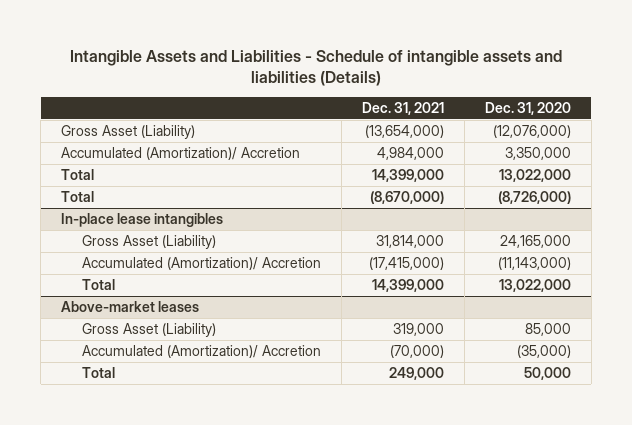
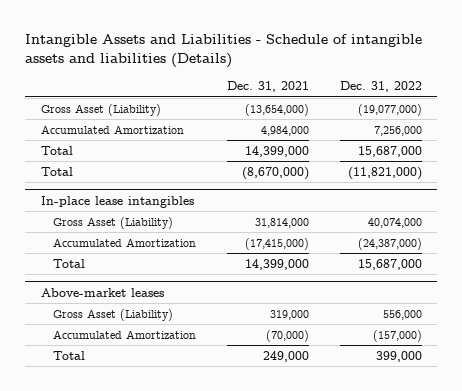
[484,101,571,115] Dec. 31, 2020 -> none
none -> [339,81,422,93] Dec. 31, 2022
[60,146,300,160] Accumulated (Amortization)/ Accretion -> [40,124,184,134] Accumulated Amortization
[82,256,322,270] Accumulated (Amortization)/ Accretion -> [53,237,197,247] Accumulated Amortization
[82,344,322,358] Accumulated (Amortization)/ Accretion -> [53,329,197,339] Accumulated Amortization

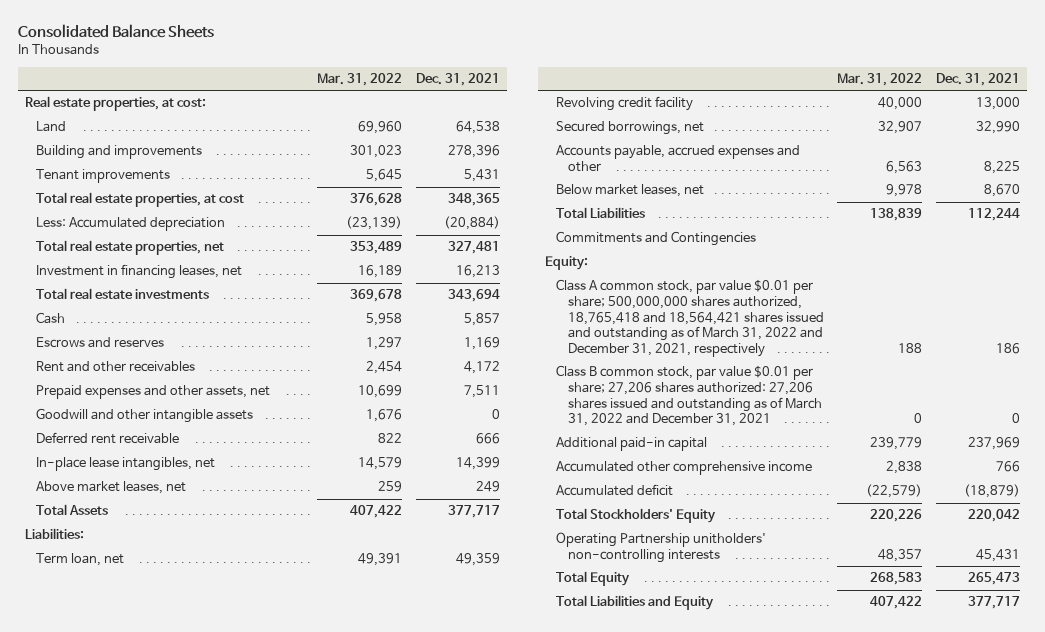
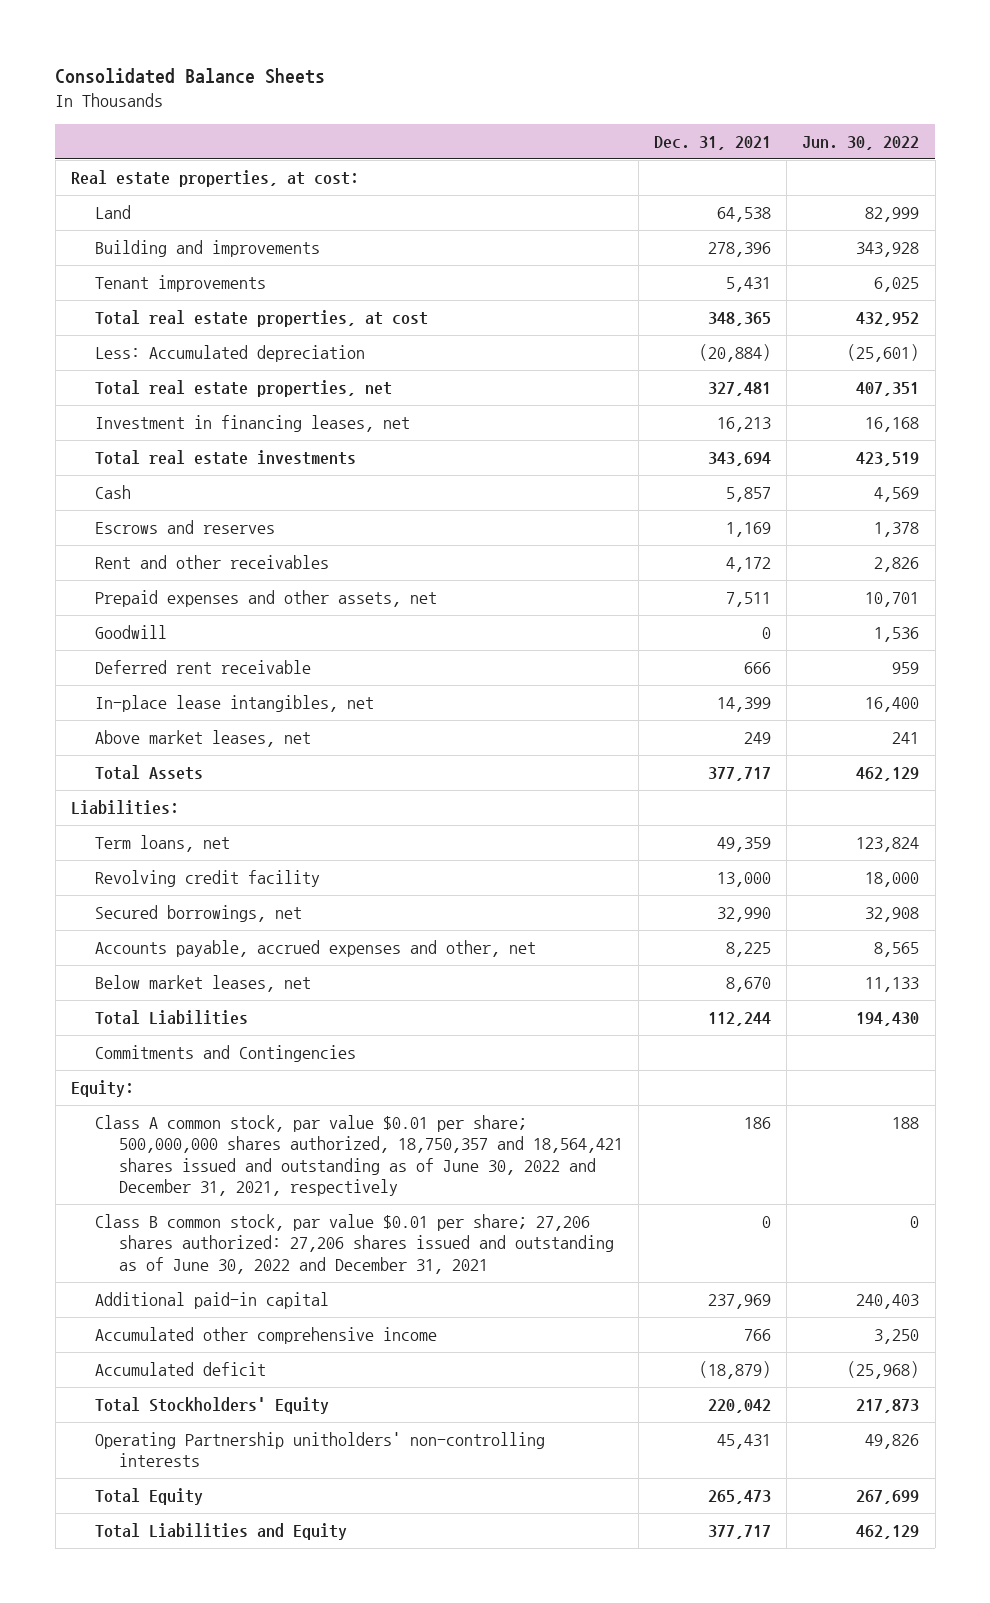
[317,73,403,87] Mar. 31, 2022 -> none
none -> [802,135,920,150] Jun. 30, 2022
[36,408,254,424] Goodwill and other intangible assets -> [94,625,167,640] Goodwill
[36,553,125,567] Term loan, net -> [94,835,230,853] Term loans, net
[556,145,801,172] Accounts payable, accrued expenses and other -> [94,940,536,958] Accounts payable, accrued expenses and other, net
[556,279,824,357] Class A common stock, par value $0.01 per share; 500,000,000 shares authorized, 18,765,418 and 18,564,421 shares issued and outstanding as of March 31, 2022 and December 31, 2021, respectively -> [94,1115,623,1196] Class A common stock, par value $0.01 per share; 500,000,000 shares authorized, 18,750,357 and 18,564,421 shares issued and outstanding as of June 30, 2022 and December 31, 2021, respectively
[556,365,822,427] Class B common stock, par value $0.01 per share; 27,206 shares authorized: 27,206 shares issued and outstanding as of March 31, 2022 and December 31, 2021 -> [94,1214,614,1274] Class B common stock, par value $0.01 per share; 27,206 shares authorized: 27,206 shares issued and outstanding as of June 30, 2022 and December 31, 2021

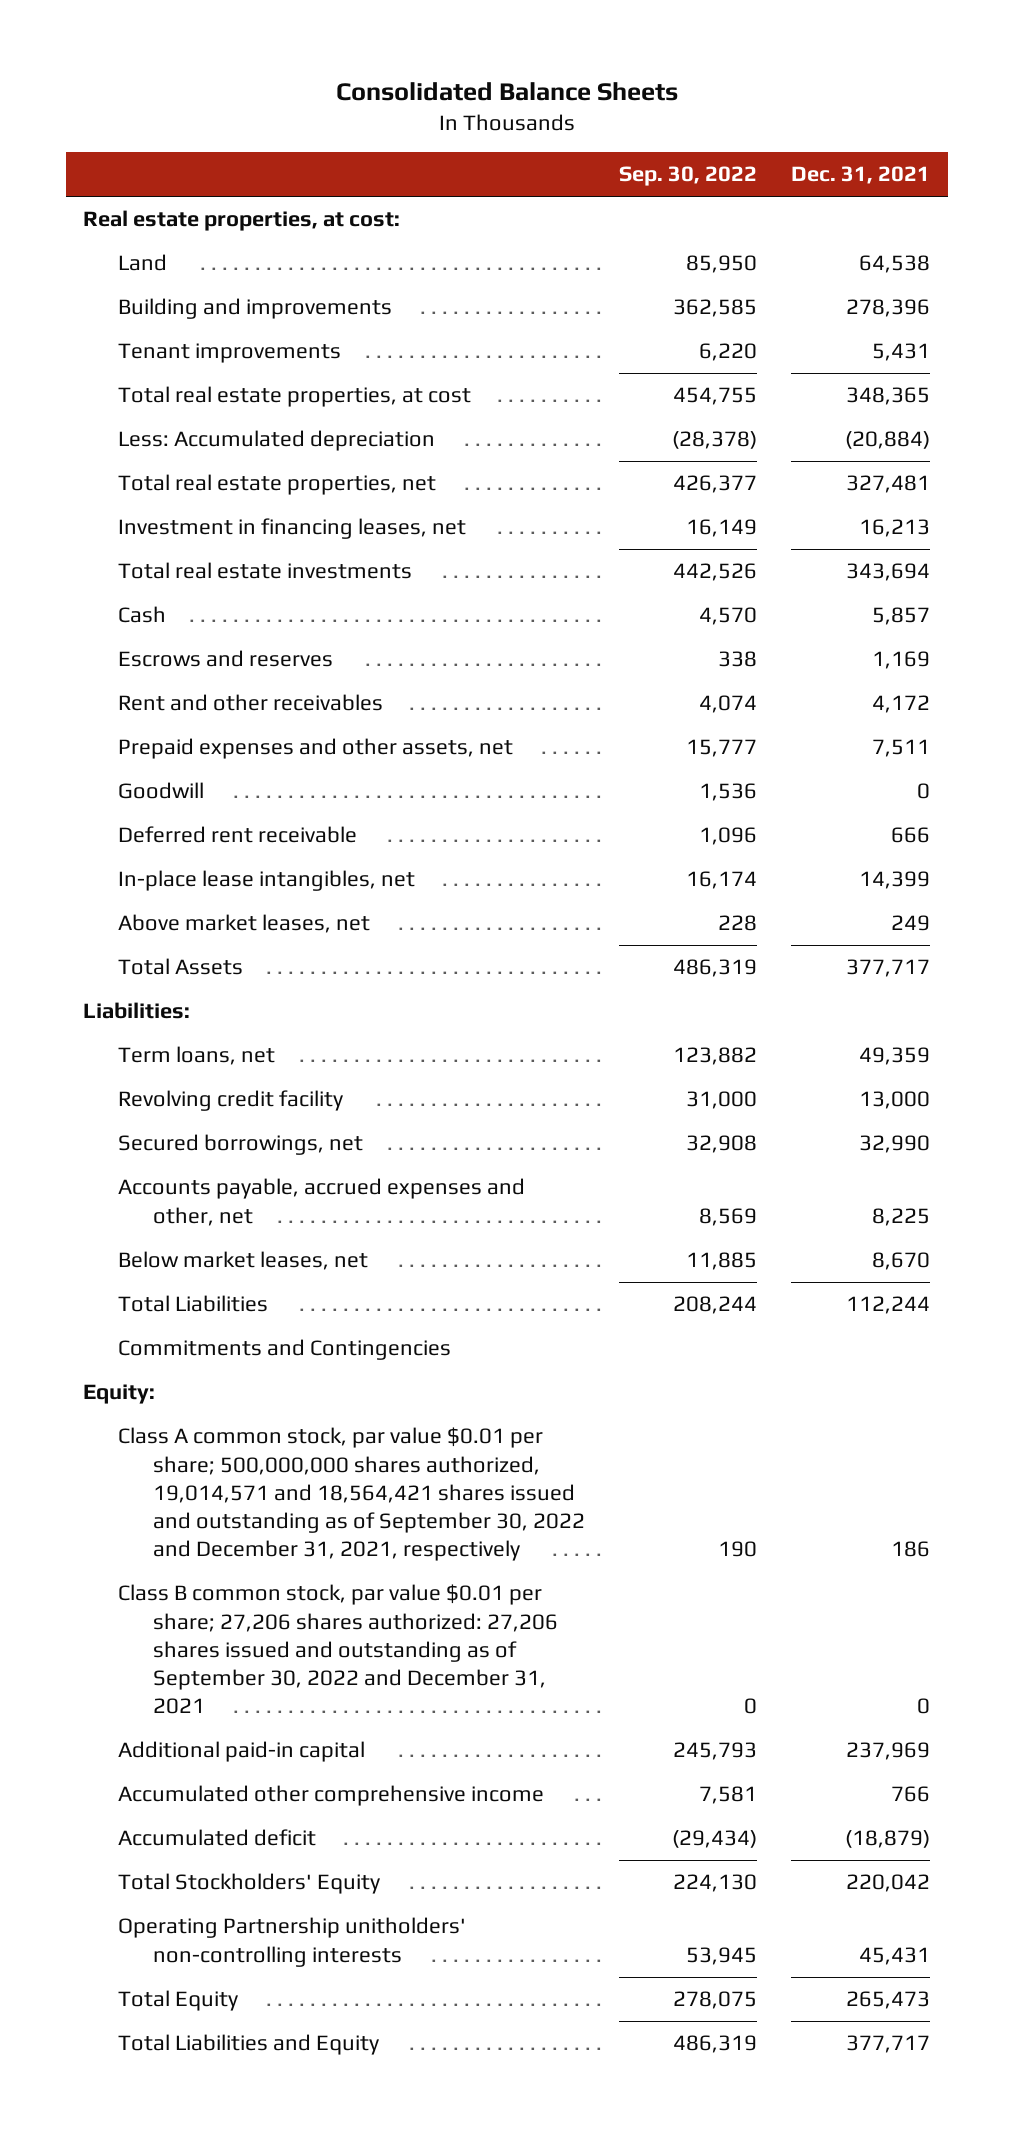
[802,135,920,150] Jun. 30, 2022 -> none
none -> [619,166,758,187] Sep. 30, 2022
[94,1115,623,1196] Class A common stock, par value $0.01 per share; 500,000,000 shares authorized, 18,750,357 and 18,564,421 shares issued and outstanding as of June 30, 2022 and December 31, 2021, respectively -> [117,1427,585,1562] Class A common stock, par value $0.01 per share; 500,000,000 shares authorized, 19,014,571 and 18,564,421 shares issued and outstanding as of September 30, 2022 and December 31, 2021, respectively
[94,1214,614,1274] Class B common stock, par value $0.01 per share; 27,206 shares authorized: 27,206 shares issued and outstanding as of June 30, 2022 and December 31, 2021 -> [117,1584,558,1715] Class B common stock, par value $0.01 per share; 27,206 shares authorized: 27,206 shares issued and outstanding as of September 30, 2022 and December 31, 2021

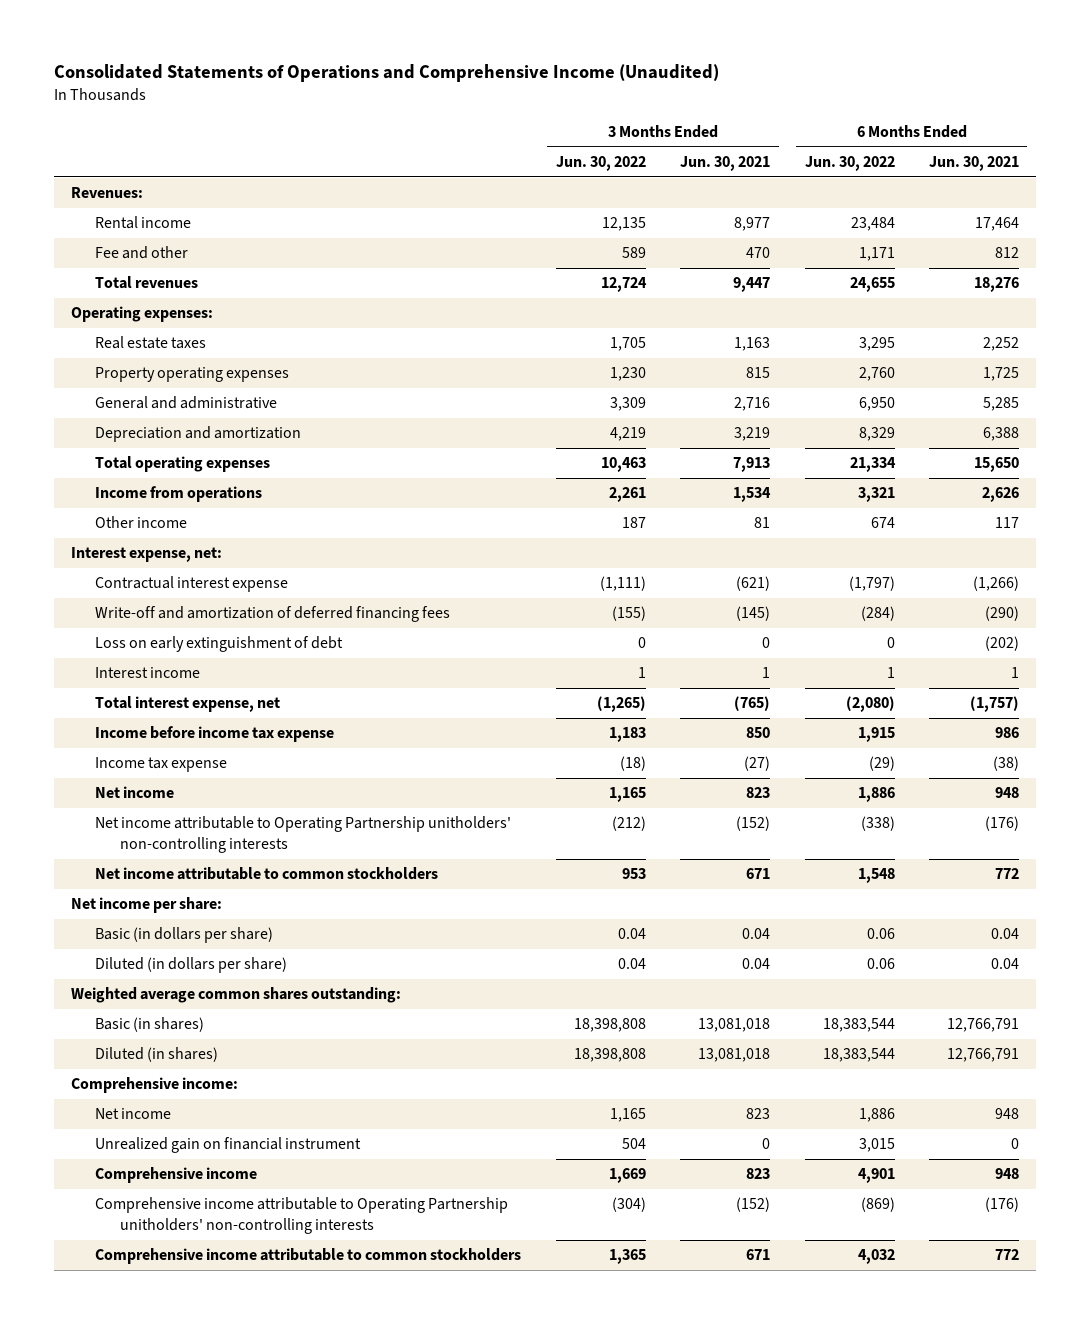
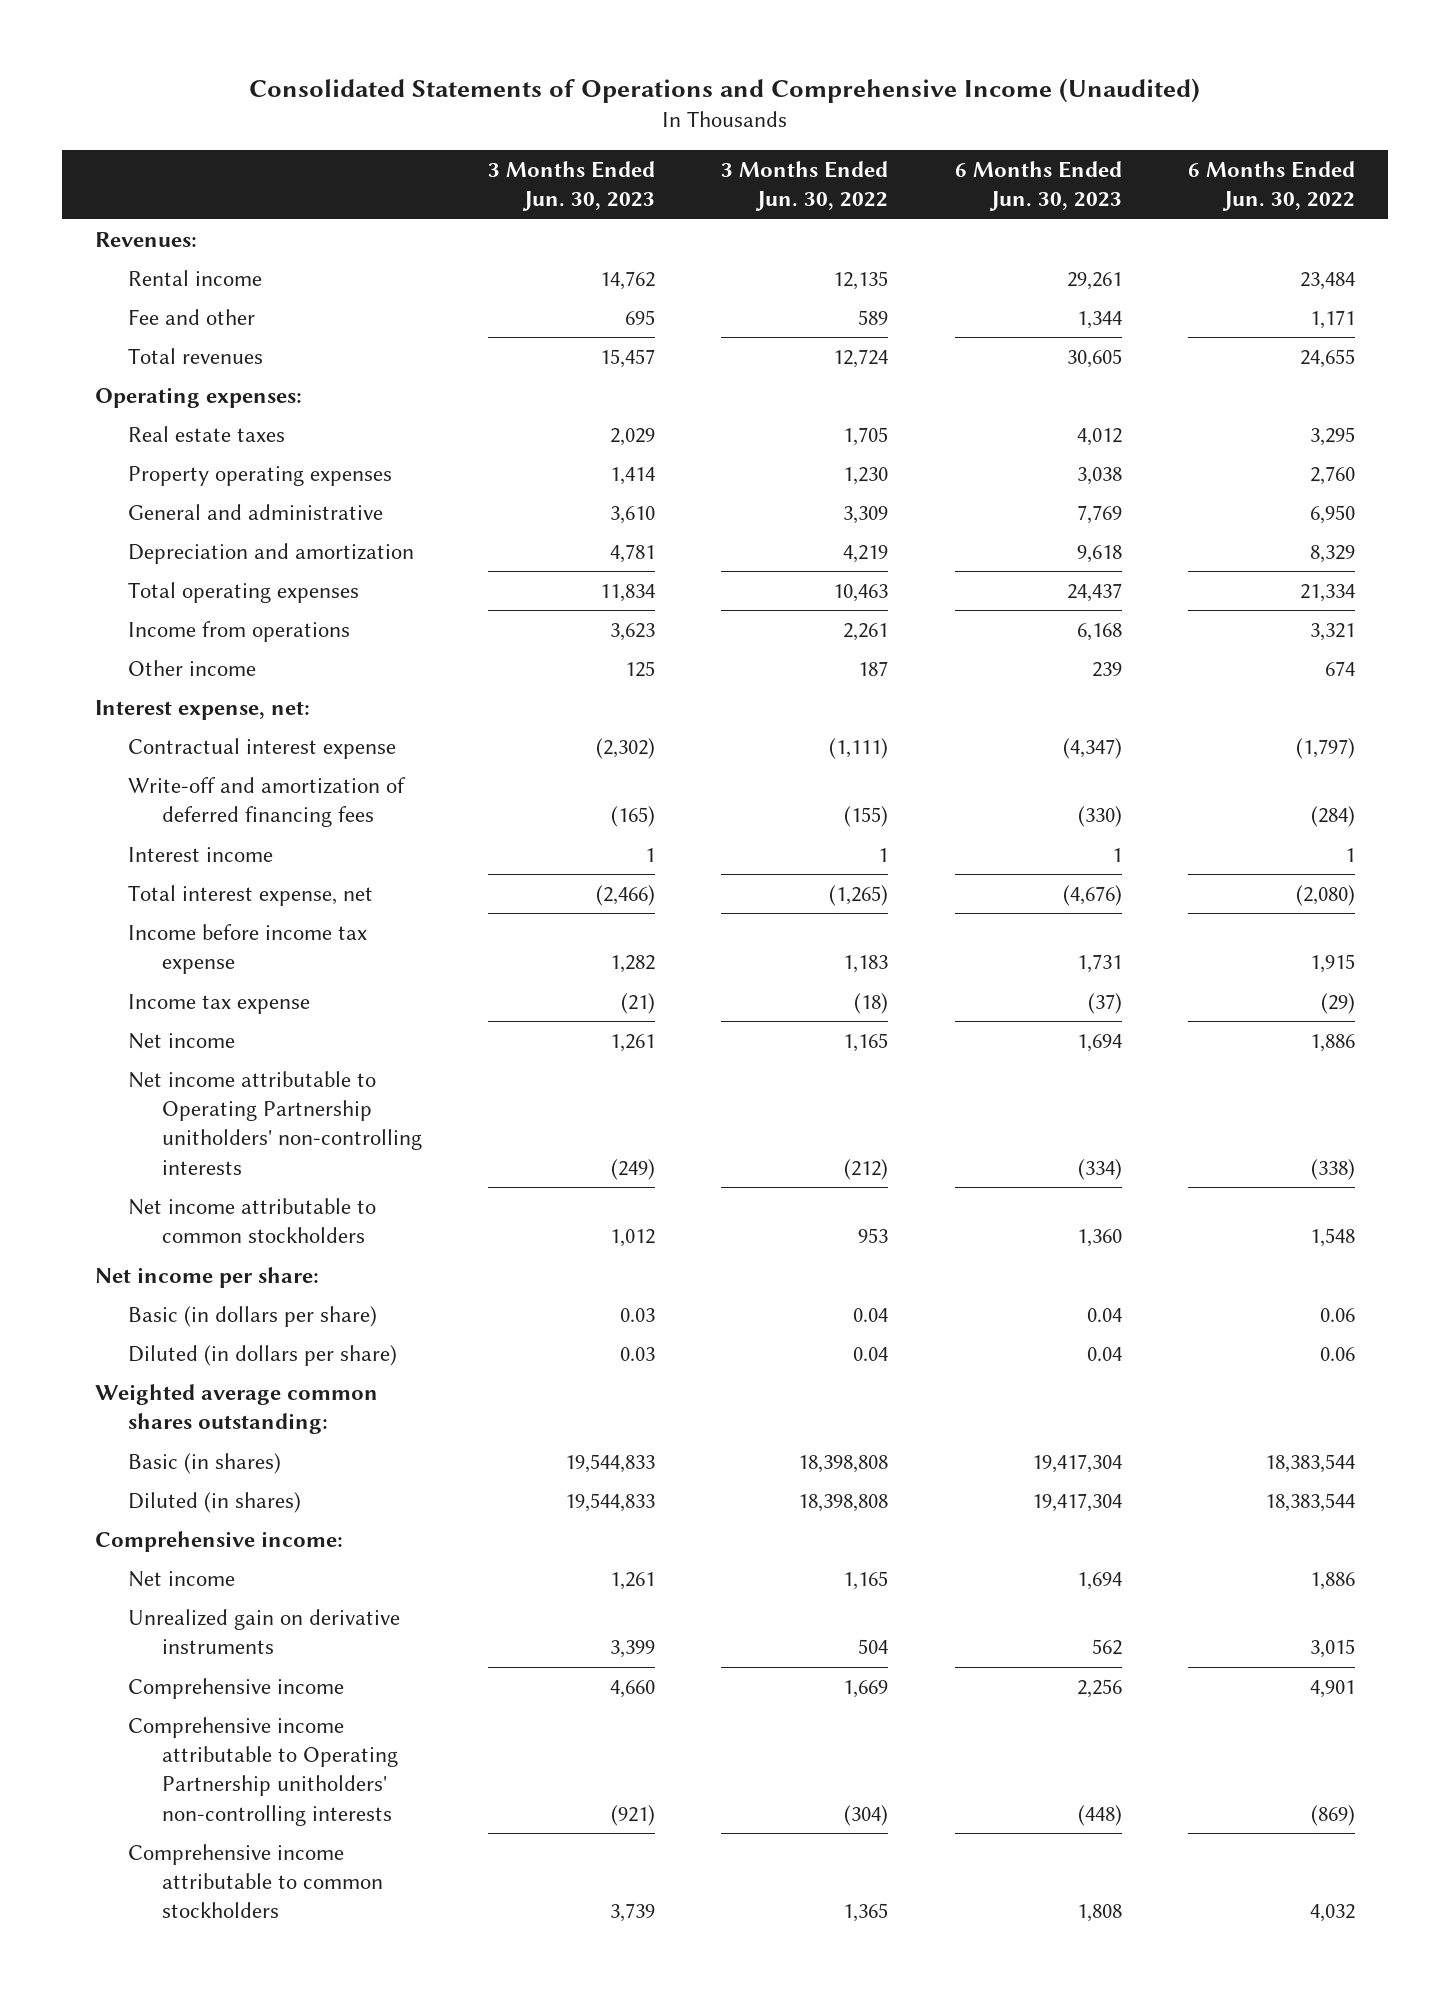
[680,155,771,171] Jun. 30, 2021 -> none
[928,155,1019,171] Jun. 30, 2021 -> none
none -> [487,161,655,212] 3 Months Ended Jun. 30, 2023
none -> [954,161,1122,212] 6 Months Ended Jun. 30, 2023
[95,636,344,653] Loss on early extinguishment of debt -> none
[95,1137,362,1154] Unrealized gain on financial instrument -> [128,1609,401,1655] Unrealized gain on derivative instruments

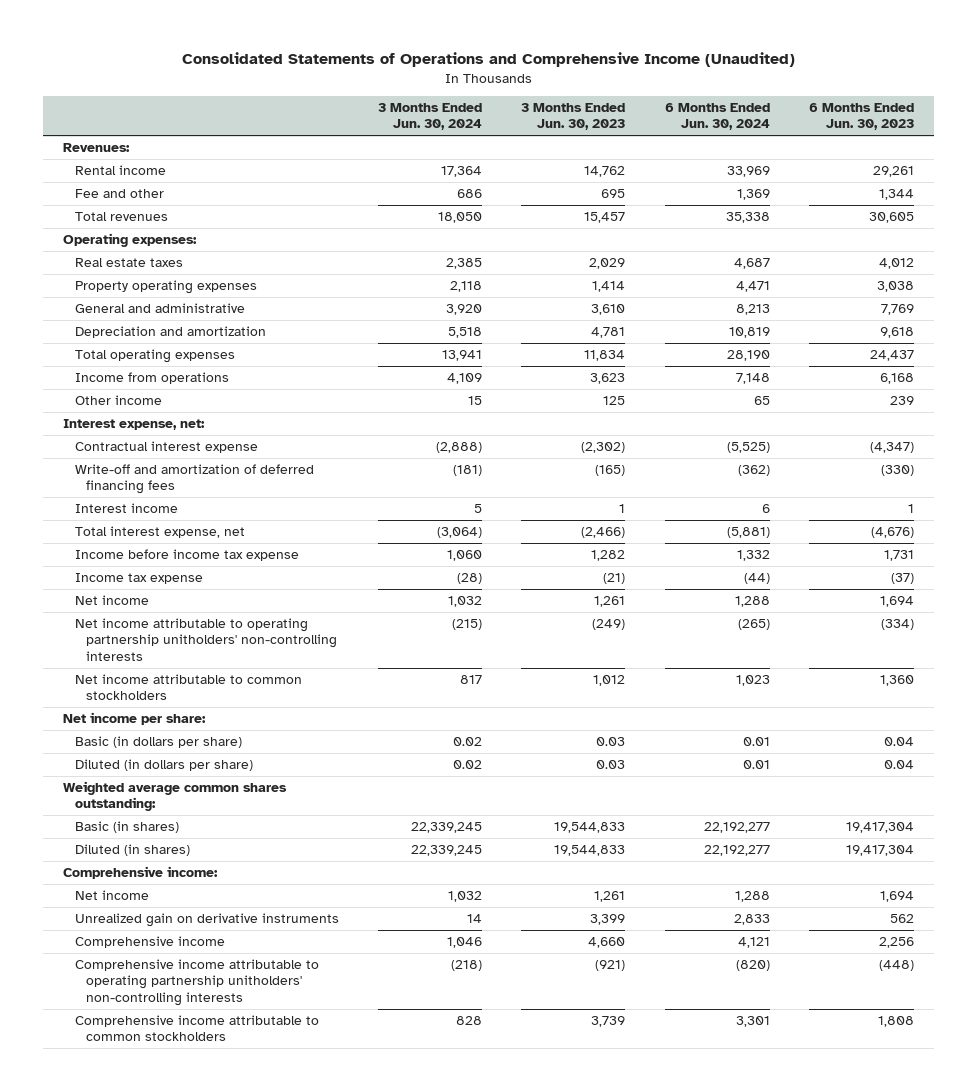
[721,161,889,212] 3 Months Ended Jun. 30, 2022 -> none
[1188,161,1356,212] 6 Months Ended Jun. 30, 2022 -> none
none -> [377,102,482,131] 3 Months Ended Jun. 30, 2024
none -> [664,102,770,131] 6 Months Ended Jun. 30, 2024
[128,1071,422,1175] Net income attributable to Operating Partnership unitholders' non-controlling interests -> [74,617,337,661] Net income attributable to operating partnership unitholders' non-controlling interests
[128,1717,398,1826] Comprehensive income attributable to Operating Partnership unitholders' non-controlling interests -> [74,958,319,1006] Comprehensive income attributable to operating partnership unitholders' non-controlling interests

